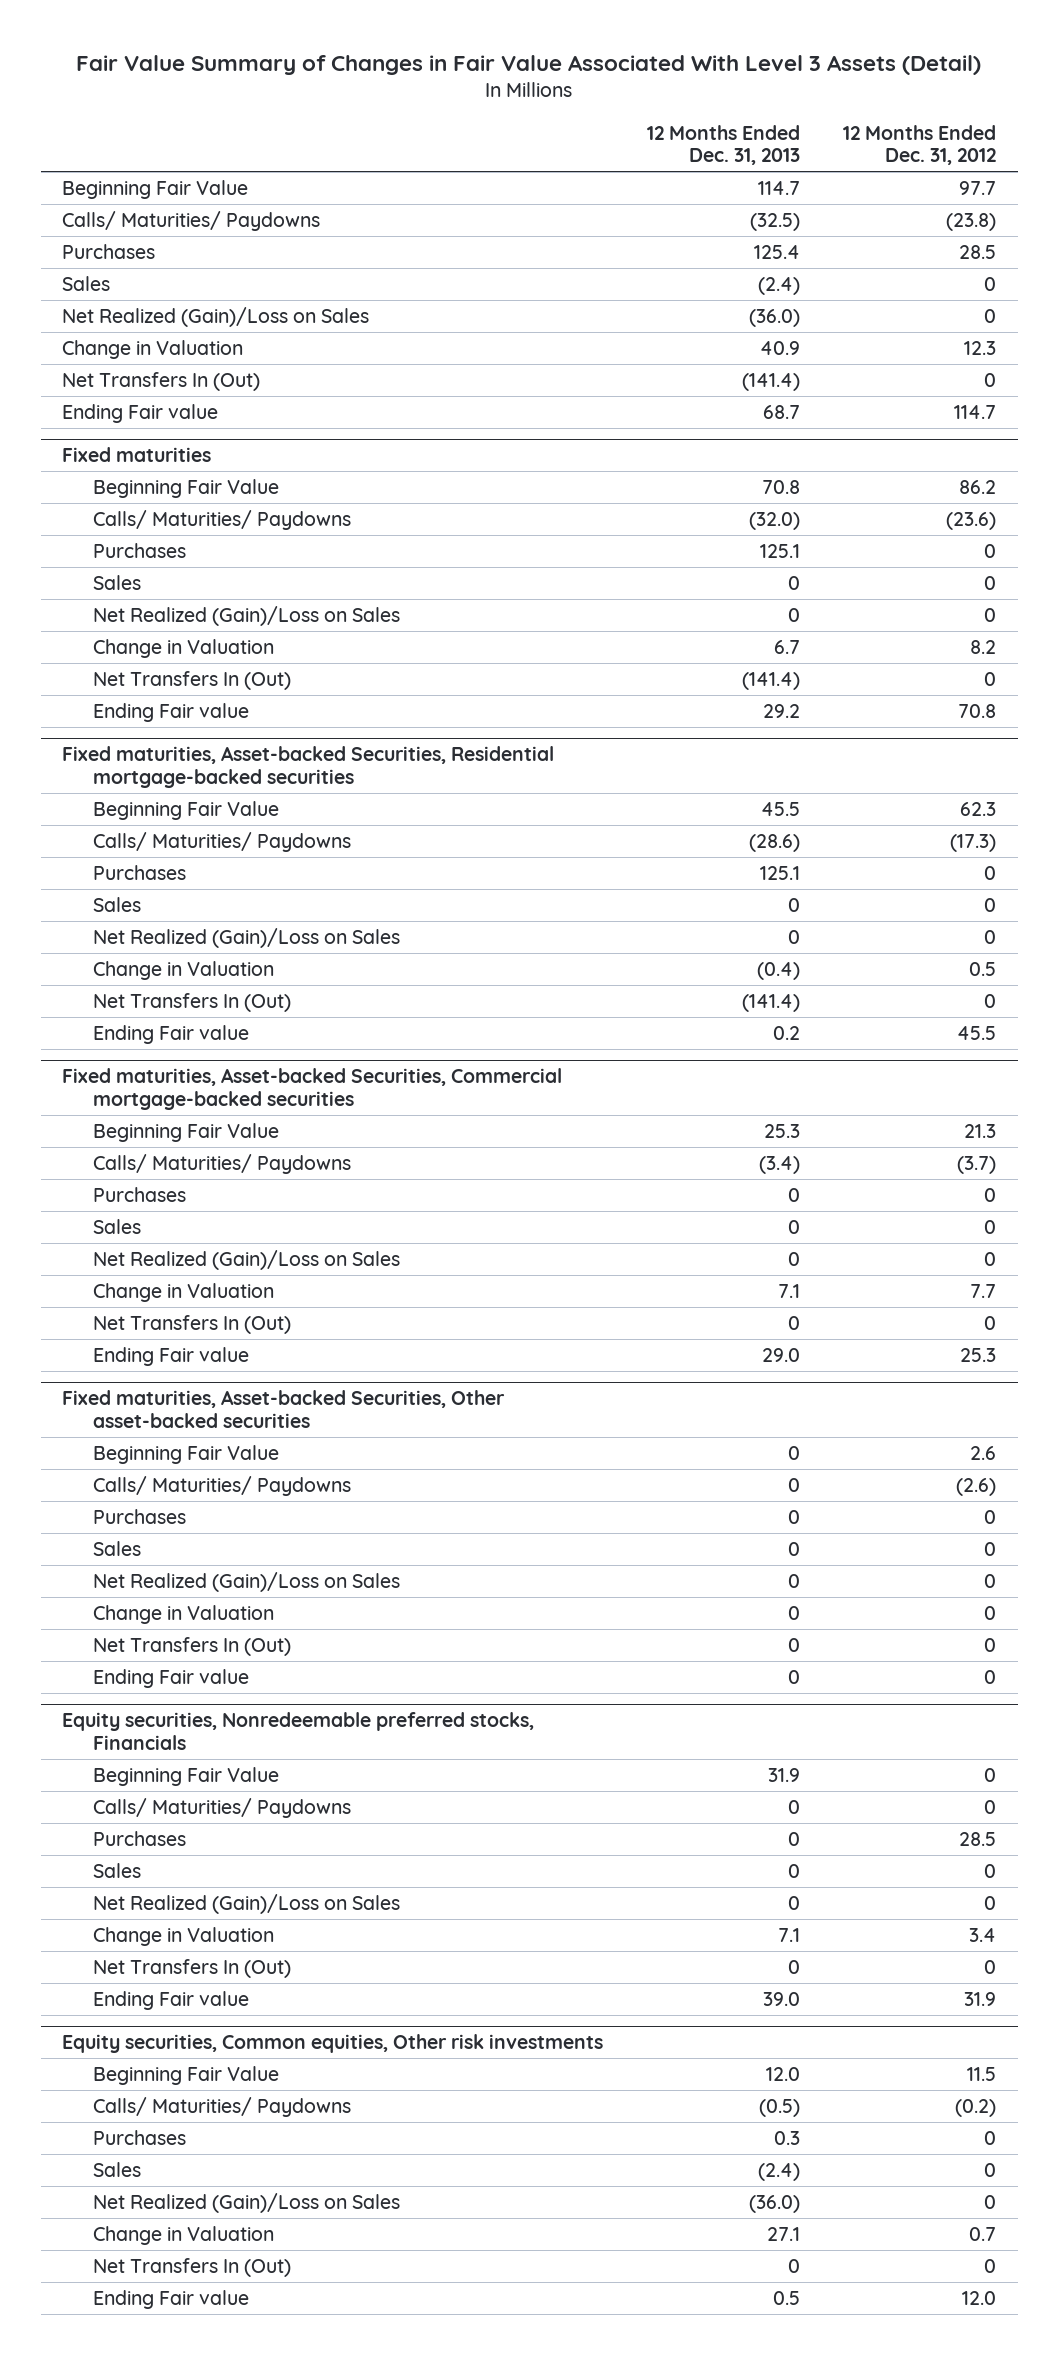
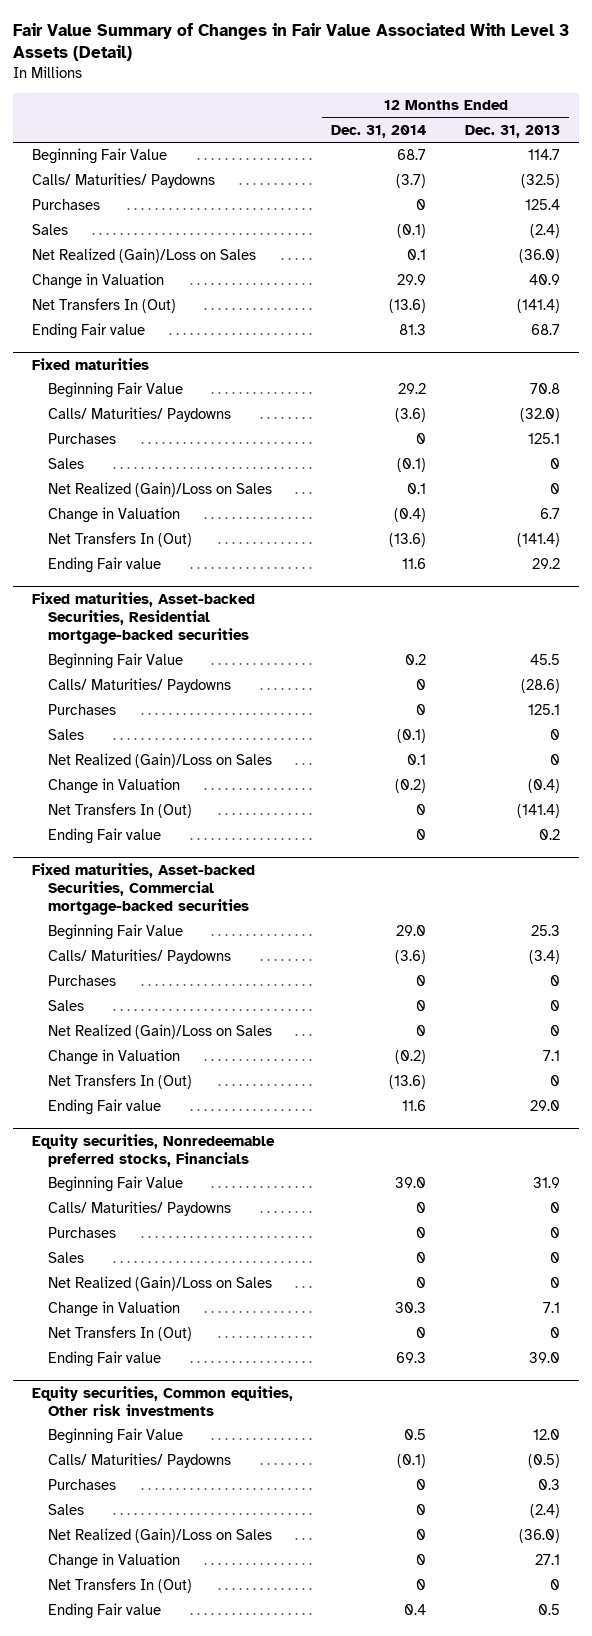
[843,124,997,166] 12 Months Ended Dec. 31, 2012 -> none
none -> [331,124,427,138] Dec. 31, 2014
[62,1390,506,1428] Fixed maturities, Asset-backed Securities, Other asset-backed securities -> none
[93,1444,280,1464] Beginning Fair Value -> none
[93,1475,352,1496] Calls/ Maturities/ Paydowns -> none
[93,1508,187,1524] Purchases -> none
[93,1540,142,1556] Sales -> none
[93,1571,401,1592] Net Realized (Gain)/Loss on Sales -> none
[93,1604,275,1624] Change in Valuation -> none
[93,1636,292,1656] Net Transfers In (Out) -> none
[93,1668,250,1688] Ending Fair value -> none

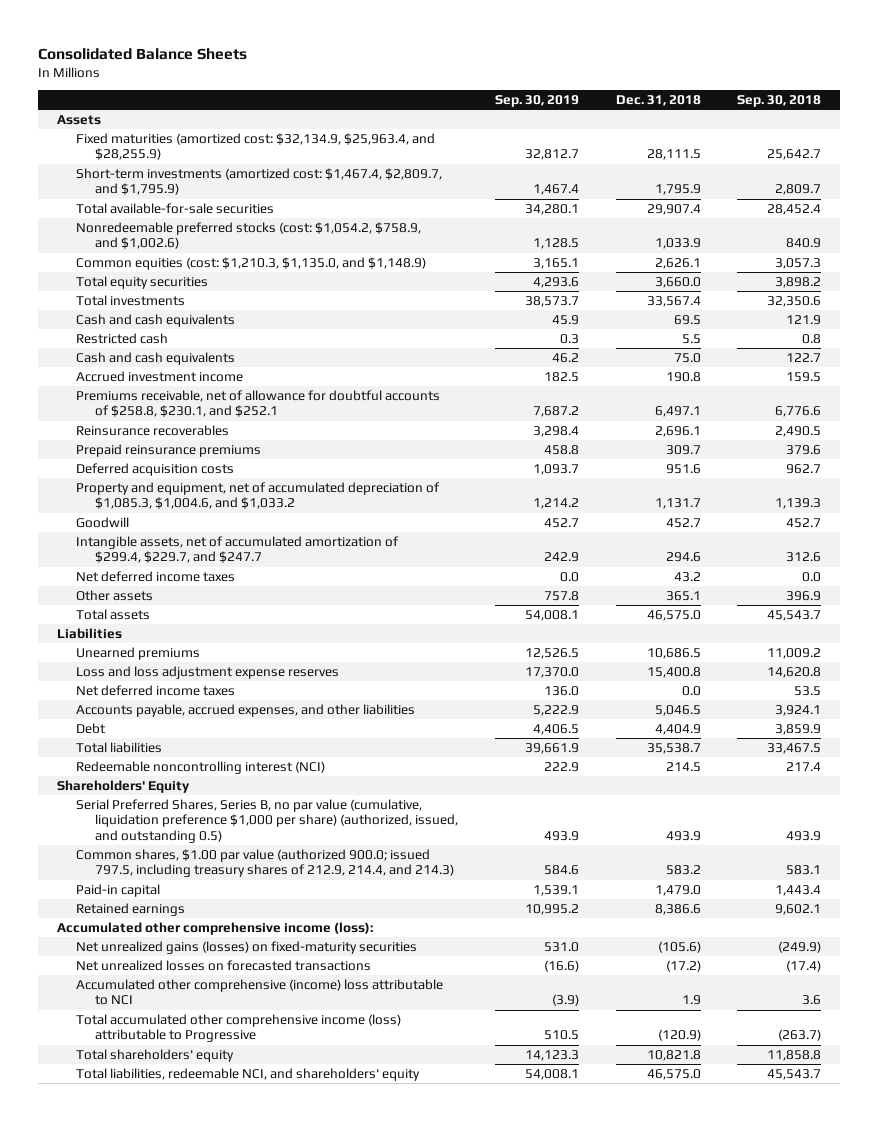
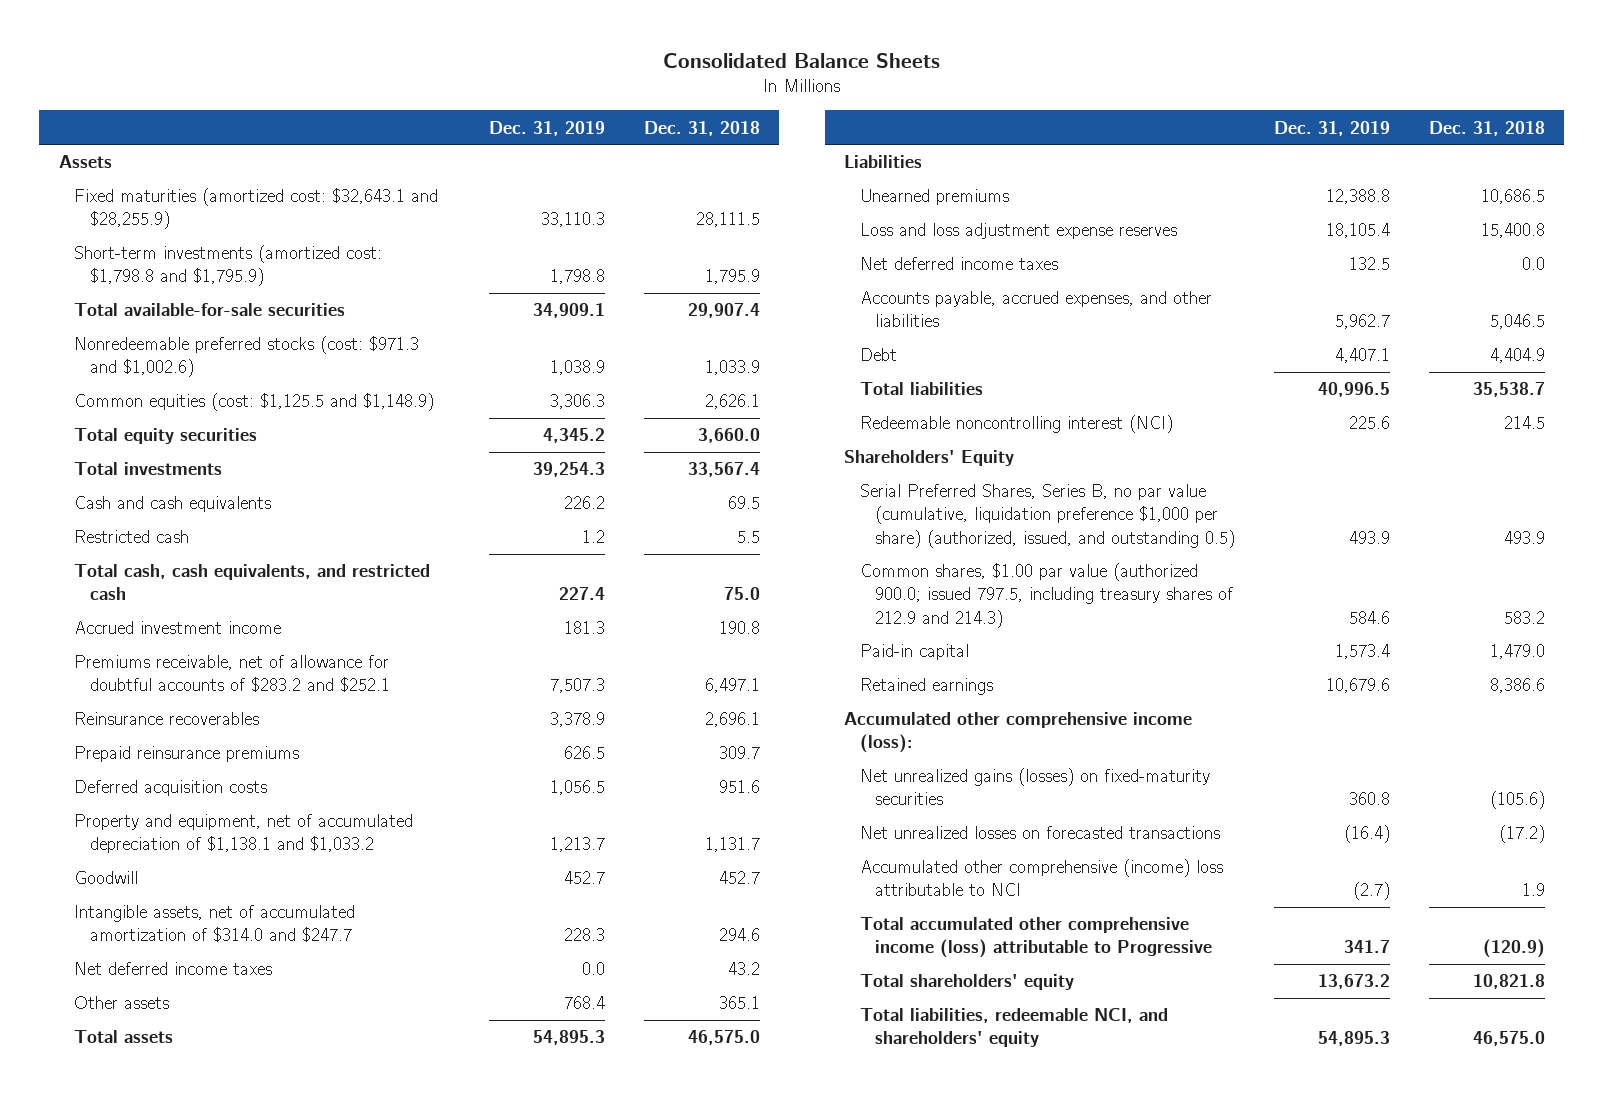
[494,94,579,107] Sep. 30, 2019 -> none
[737,94,822,107] Sep. 30, 2018 -> none
none -> [488,120,605,136] Dec. 31, 2019
[75,132,435,161] Fixed maturities (amortized cost: $32,134.9, $25,963.4, and $28,255.9) -> [74,188,439,230] Fixed maturities (amortized cost: $32,643.1 and $28,255.9)
[75,167,442,196] Short-term investments (amortized cost: $1,467.4, $2,809.7, and $1,795.9) -> [74,245,383,287] Short-term investments (amortized cost: $1,798.8 and $1,795.9)
[75,221,421,250] Nonredeemable preferred stocks (cost: $1,054.2, $758.9, and $1,002.6) -> [74,336,420,378] Nonredeemable preferred stocks (cost: $971.3 and $1,002.6)
[75,256,426,270] Common equities (cost: $1,210.3, $1,135.0, and $1,148.9) -> [74,393,435,412] Common equities (cost: $1,125.5 and $1,148.9)
[75,351,235,365] Cash and cash equivalents -> [74,564,431,601] Total cash, cash equivalents, and restricted cash
[75,389,440,418] Premiums receivable, net of allowance for doubtful accounts of $258.8, $230.1, and $252.1 -> [74,655,391,693] Premiums receivable, net of allowance for doubtful accounts of $283.2 and $252.1
[75,481,440,510] Property and equipment, net of accumulated depreciation of $1,085.3, $1,004.6, and $1,033.2 -> [74,814,414,854] Property and equipment, net of accumulated depreciation of $1,138.1 and $1,033.2
[75,535,399,564] Intangible assets, net of accumulated amortization of $299.4, $229.7, and $247.7 -> [74,905,356,943] Intangible assets, net of accumulated amortization of $314.0 and $247.7
[75,848,454,878] Common shares, $1.00 par value (authorized 900.0; issued 797.5, including treasury shares of 212.9, 214.4, and 214.3) -> [859,563,1234,628] Common shares, $1.00 par value (authorized 900.0; issued 797.5, including treasury shares of 212.9 and 214.3)

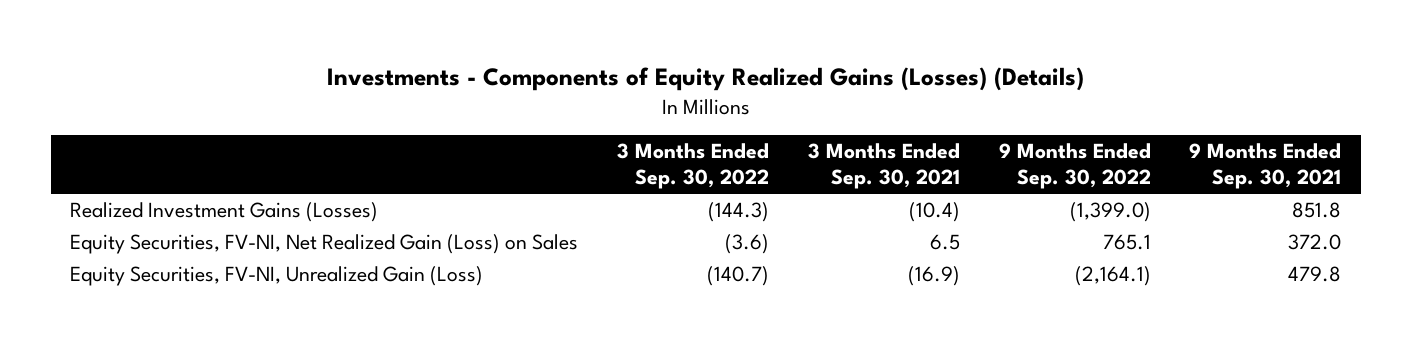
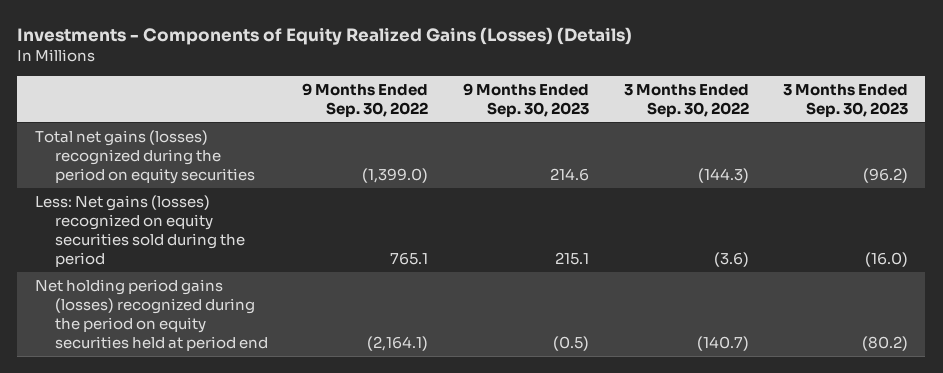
[807,143,960,190] 3 Months Ended Sep. 30, 2021 -> none
[1189,143,1342,190] 9 Months Ended Sep. 30, 2021 -> none
none -> [462,82,589,117] 9 Months Ended Sep. 30, 2023
none -> [783,83,909,117] 3 Months Ended Sep. 30, 2023
[70,201,379,222] Realized Investment Gains (Losses) -> [34,129,255,184] Total net gains (losses) recognized during the period on equity securities
[70,233,579,254] Equity Securities, FV-NI, Net Realized Gain (Loss) on Sales -> [34,194,245,267] Less: Net gains (losses) recognized on equity securities sold during the period
[70,265,484,286] Equity Securities, FV-NI, Unrealized Gain (Loss) -> [34,278,268,351] Net holding period gains (losses) recognized during the period on equity securities held at period end

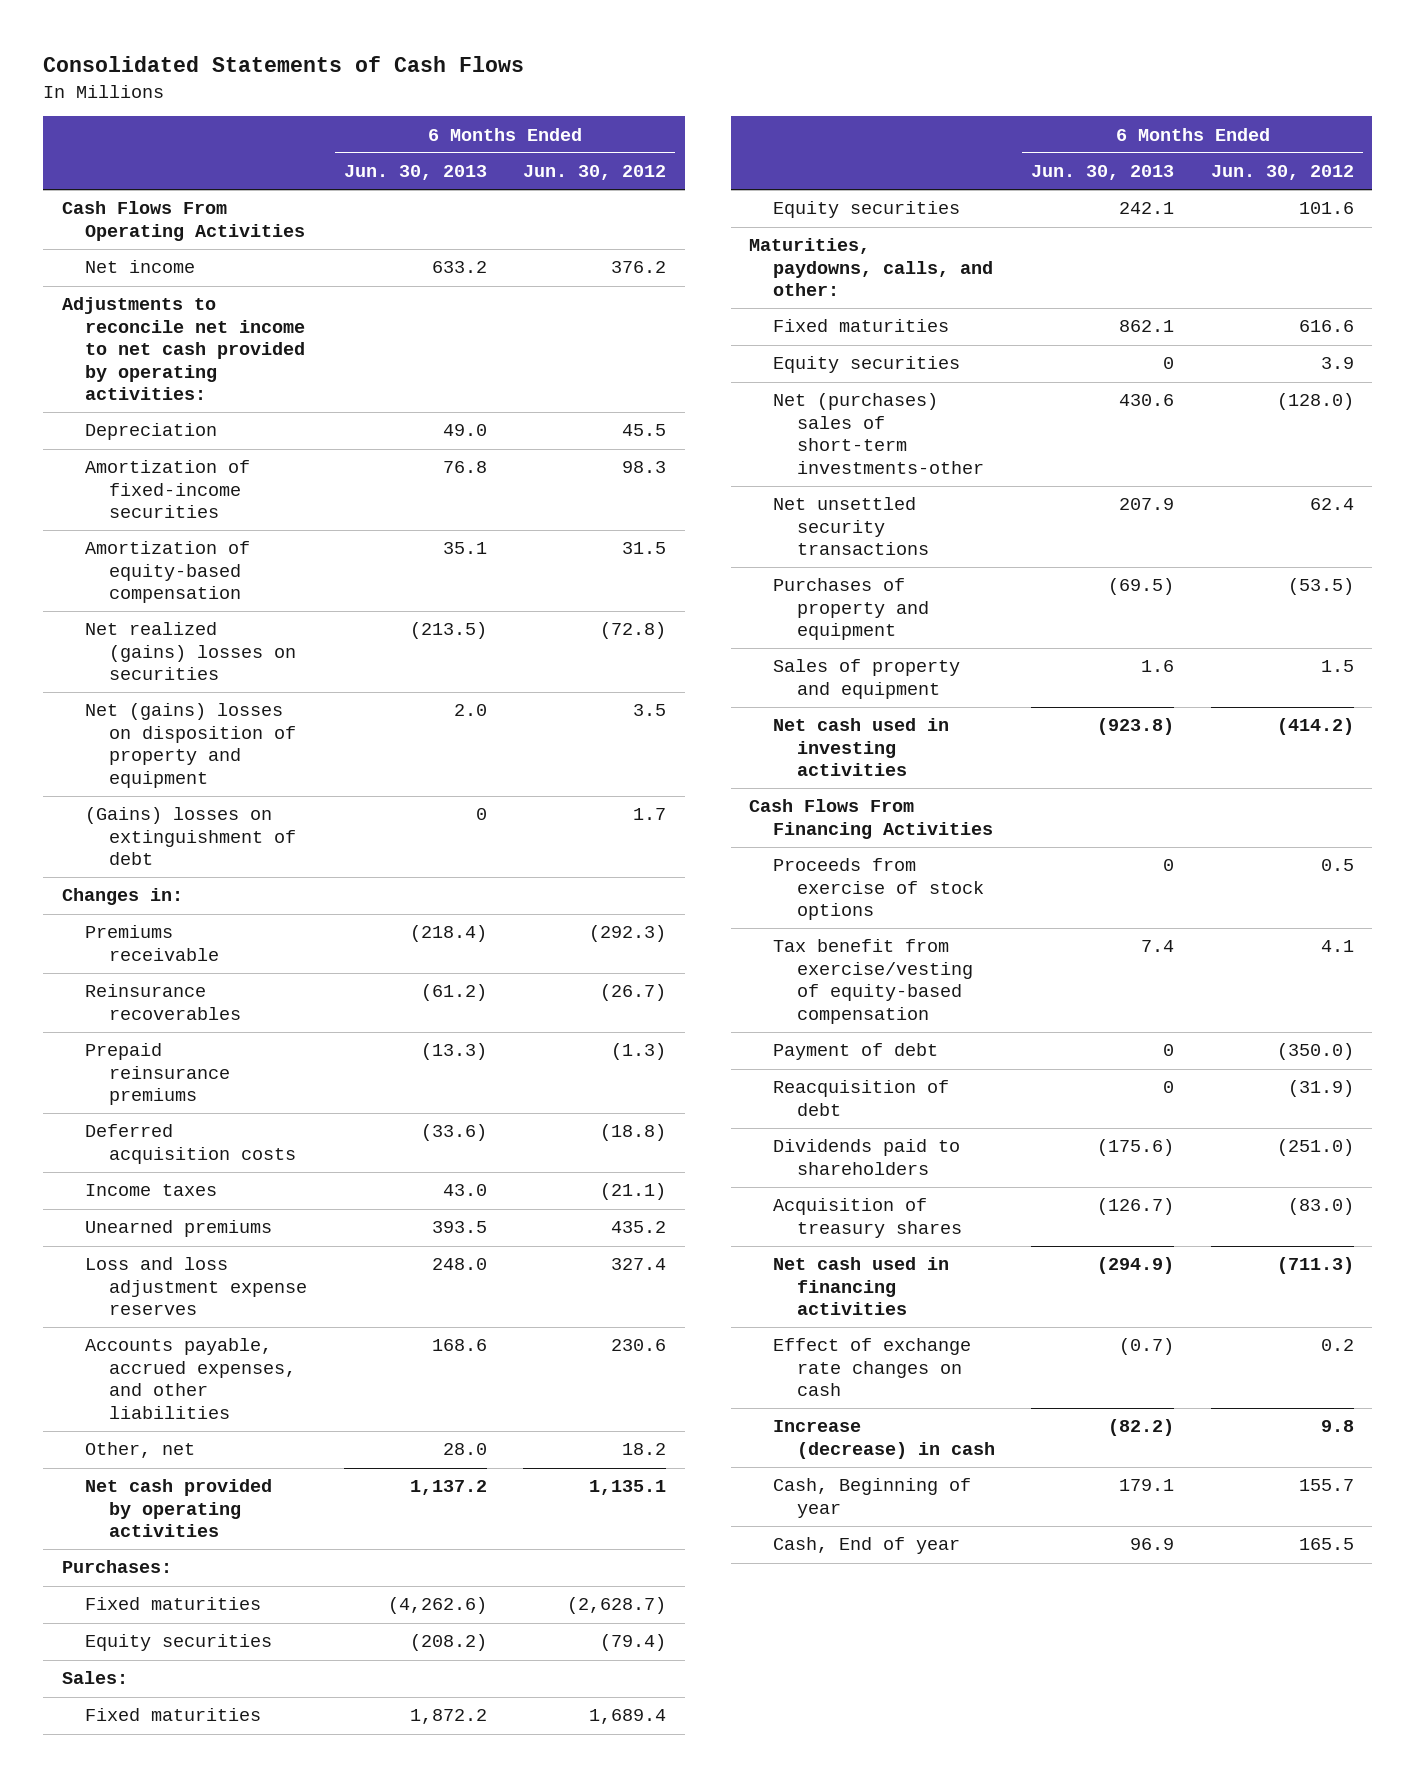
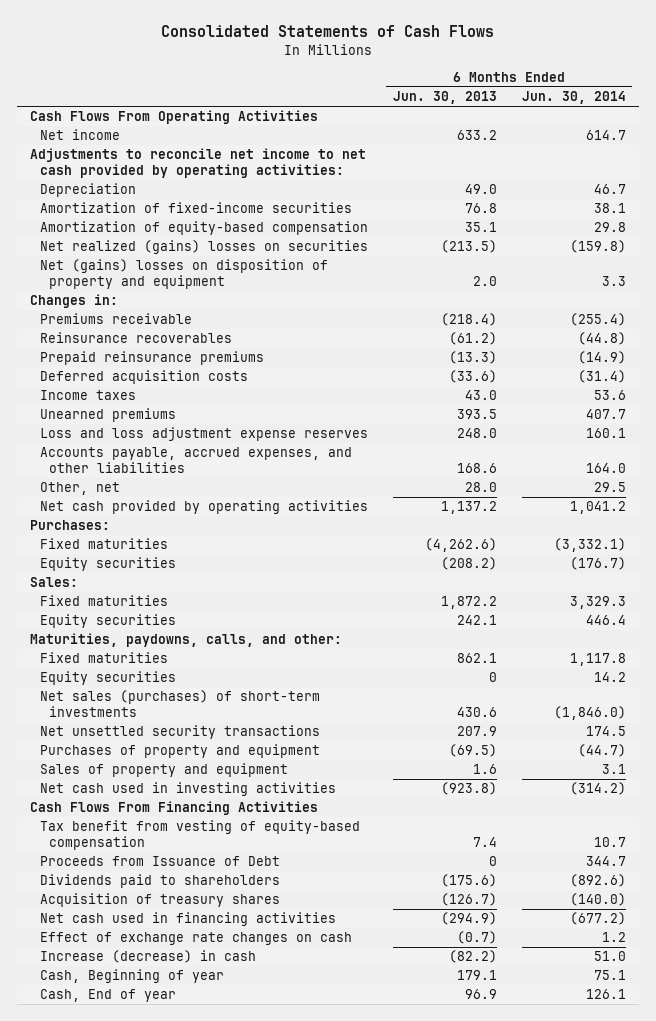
[523,165,667,181] Jun. 30, 2012 -> none
none -> [521,91,626,105] Jun. 30, 2014
[85,807,297,866] (Gains) losses on extinguishment of debt -> none
[773,393,984,474] Net (purchases) sales of short-term investments-other -> [39,690,320,717] Net sales (purchases) of short-term investments
[773,858,984,921] Proceeds from exercise of stock options -> none
[773,1043,939,1061] Payment of debt -> none
[773,1080,950,1116] Reacquisition of debt -> none
[773,939,973,1024] Tax benefit from exercise/vesting of equity-based compensation -> [39,820,360,850] Tax benefit from vesting of equity-based compensation
none -> [39,856,280,867] Proceeds from Issuance of Debt

